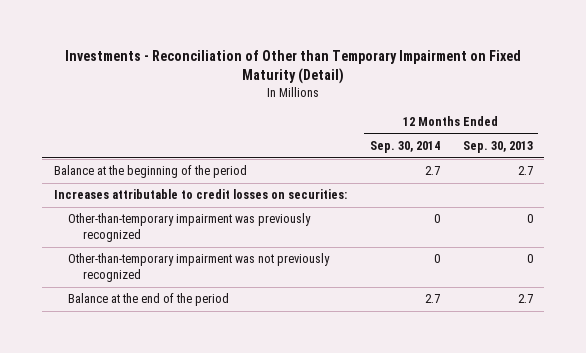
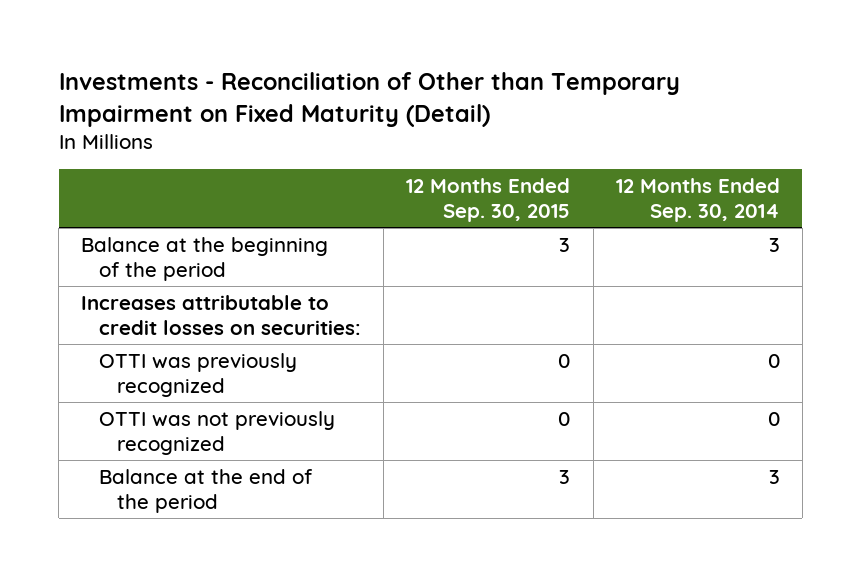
[462,140,533,153] Sep. 30, 2013 -> none
none -> [406,178,571,223] 12 Months Ended Sep. 30, 2015
[424,166,440,176] 2.7 -> [768,237,780,252] 3
[68,213,312,243] Other-than-temporary impairment was previously recognized -> [99,352,298,397] OTTI was previously recognized
[68,253,331,283] Other-than-temporary impairment was not previously recognized -> [99,410,336,455] OTTI was not previously recognized
[424,294,440,304] 2.7 -> [768,469,780,484] 3

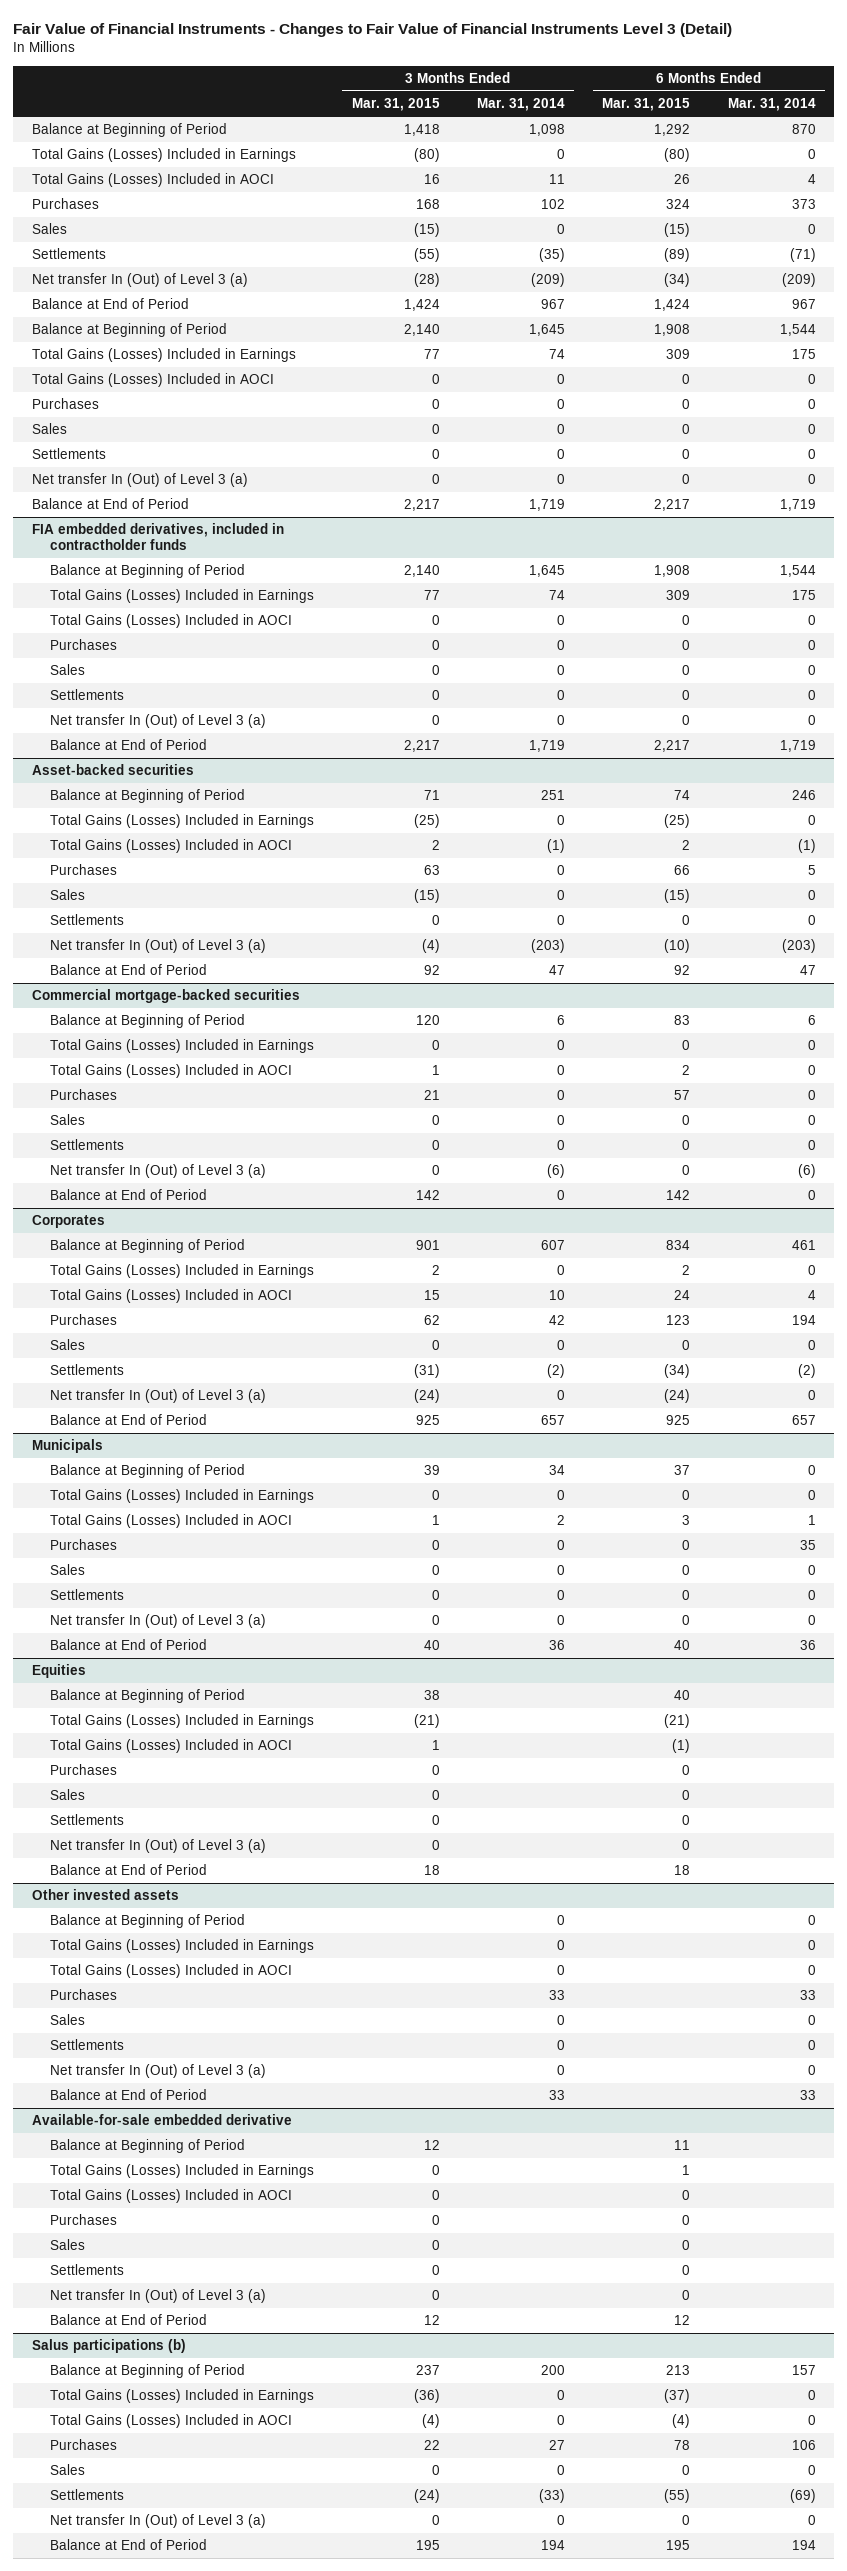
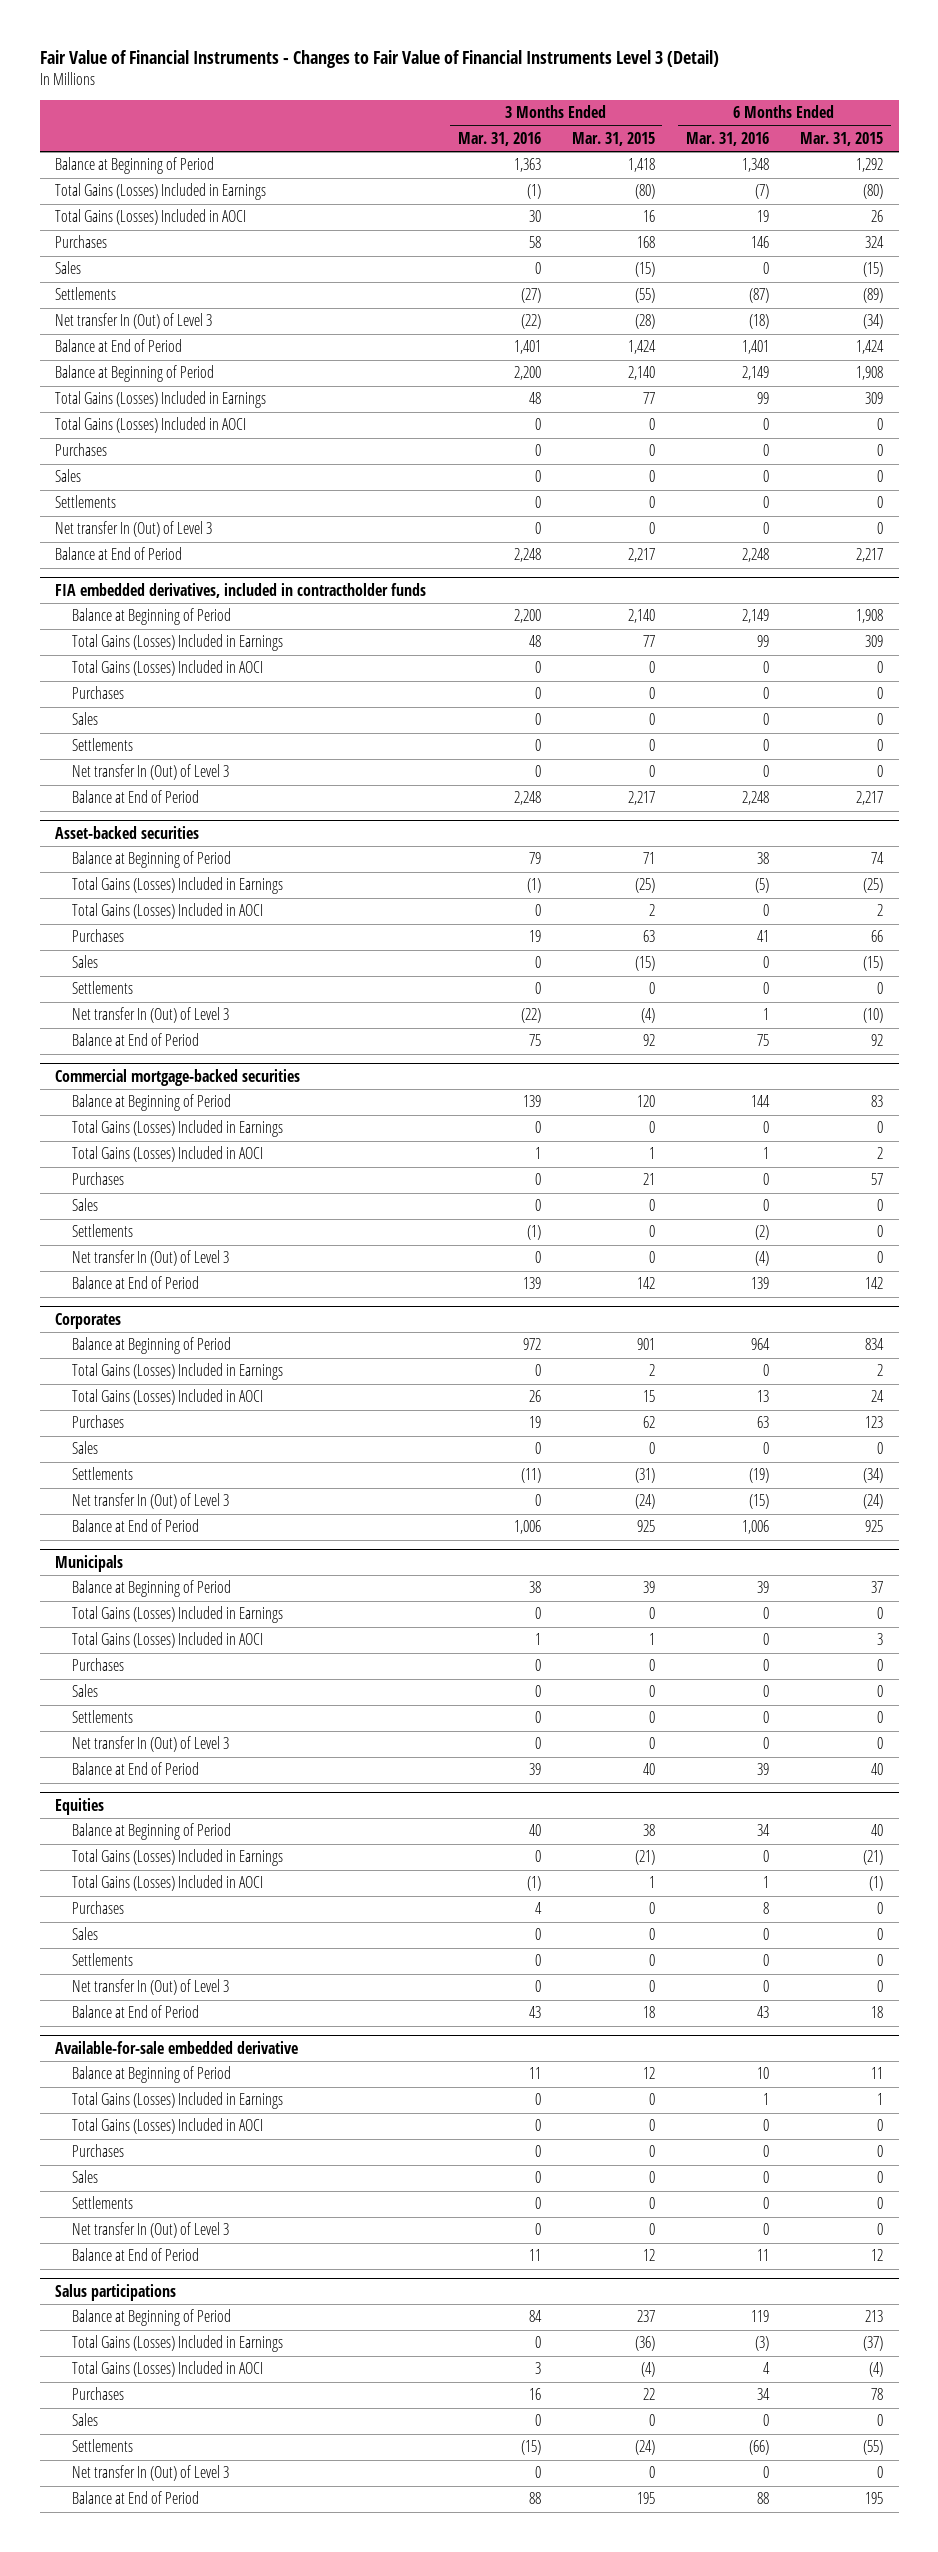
[476,98,565,112] Mar. 31, 2014 -> none
[727,98,816,112] Mar. 31, 2014 -> none
none -> [457,131,541,146] Mar. 31, 2016
none -> [685,131,769,146] Mar. 31, 2016
[31,273,248,288] Net transfer In (Out) of Level 3 (a) -> [55,313,213,330] Net transfer In (Out) of Level 3
[31,473,248,488] Net transfer In (Out) of Level 3 (a) -> [55,521,213,538] Net transfer In (Out) of Level 3
[50,714,267,729] Net transfer In (Out) of Level 3 (a) -> [71,764,229,781] Net transfer In (Out) of Level 3
[50,939,267,954] Net transfer In (Out) of Level 3 (a) -> [71,1007,229,1024] Net transfer In (Out) of Level 3
[50,1164,267,1179] Net transfer In (Out) of Level 3 (a) -> [71,1250,229,1267] Net transfer In (Out) of Level 3
[50,1389,267,1404] Net transfer In (Out) of Level 3 (a) -> [71,1493,229,1510] Net transfer In (Out) of Level 3
[50,1614,267,1629] Net transfer In (Out) of Level 3 (a) -> [71,1736,229,1753] Net transfer In (Out) of Level 3
[50,1839,267,1854] Net transfer In (Out) of Level 3 (a) -> [71,1979,229,1996] Net transfer In (Out) of Level 3
[31,1889,179,1901] Other invested assets -> none
[50,1914,246,1929] Balance at Beginning of Period -> none
[50,1939,315,1954] Total Gains (Losses) Included in Earnings -> none
[50,1964,293,1979] Total Gains (Losses) Included in AOCI -> none
[50,1989,118,2001] Purchases -> none
[50,2014,86,2026] Sales -> none
[50,2039,125,2051] Settlements -> none
[50,2064,267,2079] Net transfer In (Out) of Level 3 (a) -> none
[50,2089,208,2101] Balance at End of Period -> none
[50,2289,267,2304] Net transfer In (Out) of Level 3 (a) -> [71,2222,229,2239] Net transfer In (Out) of Level 3
[31,2339,186,2354] Salus participations (b) -> [55,2283,177,2301] Salus participations
[50,2514,267,2529] Net transfer In (Out) of Level 3 (a) -> [71,2465,229,2482] Net transfer In (Out) of Level 3

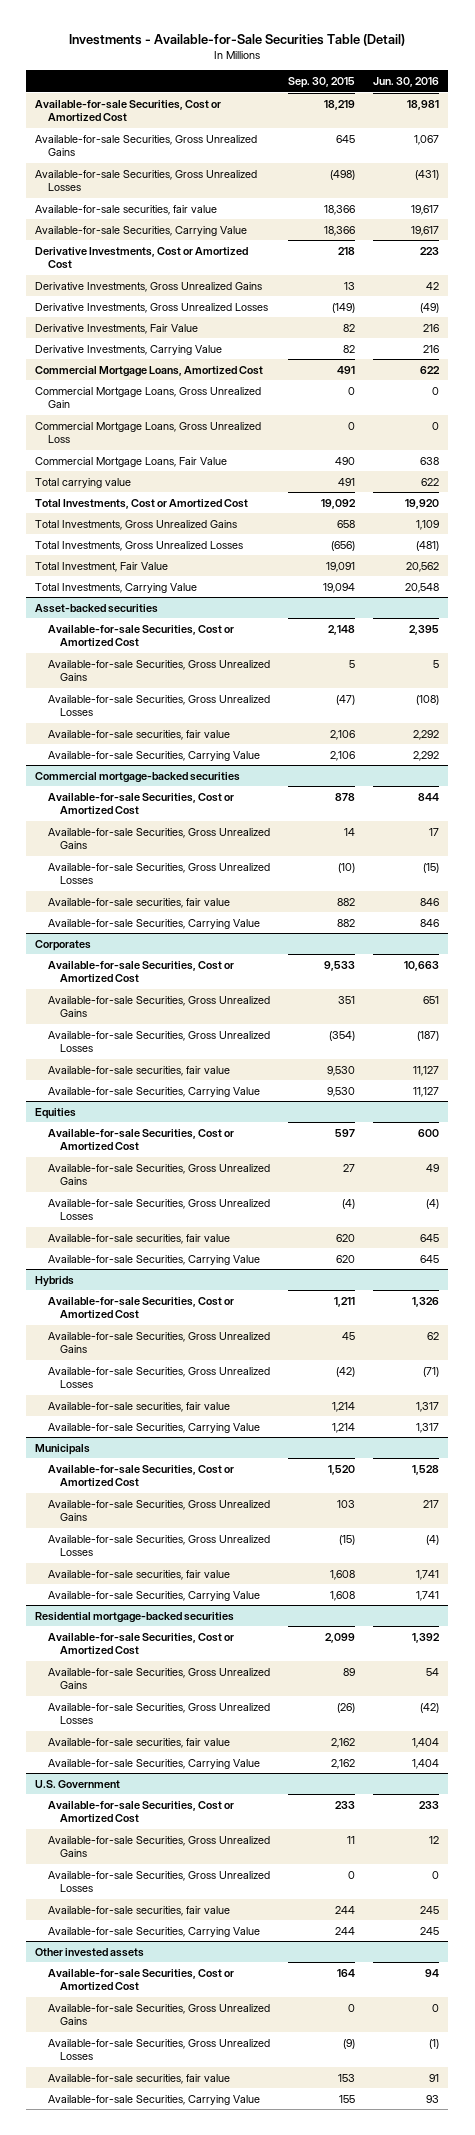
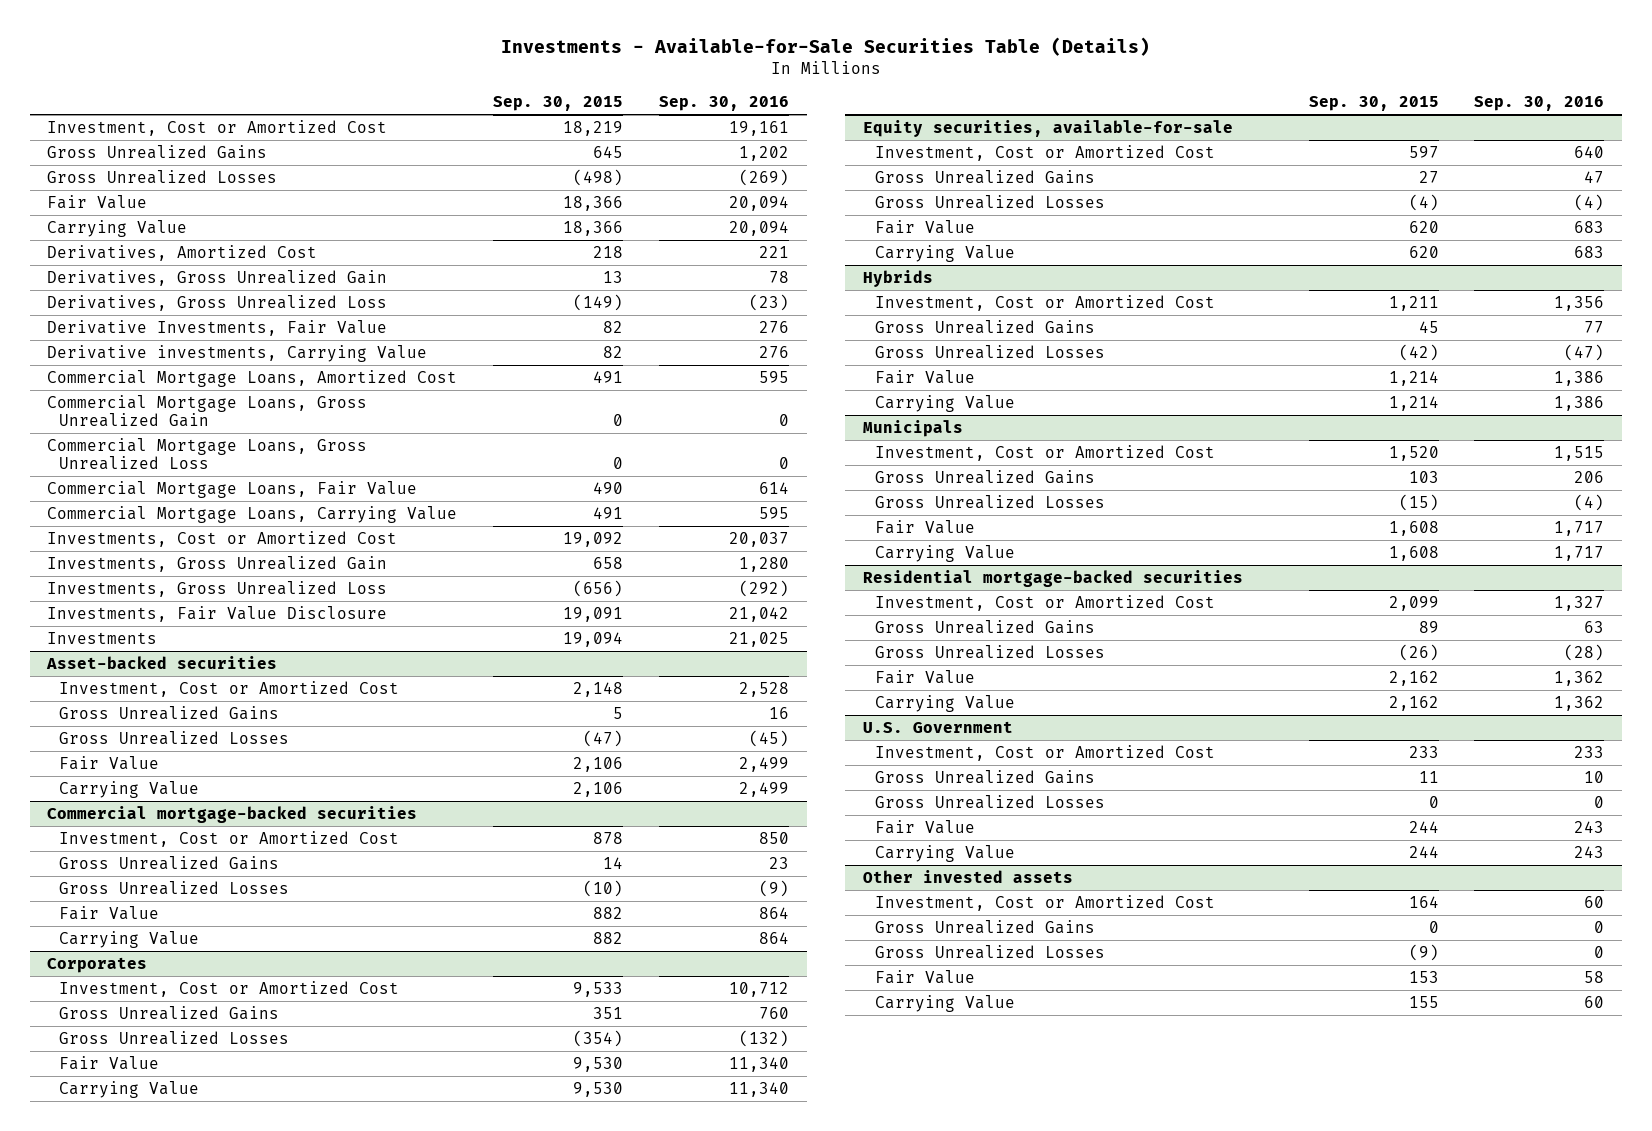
[69,33,406,46] Investments - Available-for-Sale Securities Table (Detail) -> [500,37,1150,57] Investments - Available-for-Sale Securities Table (Details)
[373,76,440,87] Jun. 30, 2016 -> none
none -> [658,95,789,111] Sep. 30, 2016
[35,99,222,123] Available-for-sale Securities, Cost or Amortized Cost -> [47,119,388,136] Investment, Cost or Amortized Cost
[35,134,258,157] Available-for-sale Securities, Gross Unrealized Gains -> [47,144,268,159] Gross Unrealized Gains
[35,169,258,192] Available-for-sale Securities, Gross Unrealized Losses -> [47,169,278,184] Gross Unrealized Losses
[35,204,218,215] Available-for-sale securities, fair value -> [47,194,148,209] Fair Value
[35,225,248,236] Available-for-sale Securities, Carrying Value -> [47,219,188,237] Carrying Value
[35,246,249,270] Derivative Investments, Cost or Amortized Cost -> [47,244,318,261] Derivatives, Amortized Cost
[35,281,263,292] Derivative Investments, Gross Unrealized Gains -> [47,269,388,286] Derivatives, Gross Unrealized Gain
[35,302,269,313] Derivative Investments, Gross Unrealized Losses -> [47,294,388,311] Derivatives, Gross Unrealized Loss
[35,344,223,355] Derivative Investments, Carrying Value -> [47,344,428,362] Derivative investments, Carrying Value
[35,477,132,488] Total carrying value -> [47,505,458,523] Commercial Mortgage Loans, Carrying Value
[35,498,249,509] Total Investments, Cost or Amortized Cost -> [47,530,398,547] Investments, Cost or Amortized Cost
[35,519,238,530] Total Investments, Gross Unrealized Gains -> [47,555,388,572] Investments, Gross Unrealized Gain
[35,540,244,551] Total Investments, Gross Unrealized Losses -> [47,580,388,597] Investments, Gross Unrealized Loss
[35,561,169,572] Total Investment, Fair Value -> [47,605,388,622] Investments, Fair Value Disclosure
[35,582,198,593] Total Investments, Carrying Value -> [47,631,158,644] Investments
[47,624,234,648] Available-for-sale Securities, Cost or Amortized Cost -> [59,680,400,697] Investment, Cost or Amortized Cost
[47,659,270,682] Available-for-sale Securities, Gross Unrealized Gains -> [59,705,280,720] Gross Unrealized Gains
[47,694,270,717] Available-for-sale Securities, Gross Unrealized Losses -> [59,730,290,745] Gross Unrealized Losses
[47,729,230,740] Available-for-sale securities, fair value -> [59,755,160,770] Fair Value
[47,750,260,761] Available-for-sale Securities, Carrying Value -> [59,780,200,798] Carrying Value
[47,792,234,816] Available-for-sale Securities, Cost or Amortized Cost -> [59,830,400,847] Investment, Cost or Amortized Cost
[47,827,270,850] Available-for-sale Securities, Gross Unrealized Gains -> [59,855,280,870] Gross Unrealized Gains
[47,862,270,885] Available-for-sale Securities, Gross Unrealized Losses -> [59,880,290,895] Gross Unrealized Losses
[47,897,230,908] Available-for-sale securities, fair value -> [59,905,160,920] Fair Value
[47,918,260,929] Available-for-sale Securities, Carrying Value -> [59,930,200,948] Carrying Value
[47,960,234,984] Available-for-sale Securities, Cost or Amortized Cost -> [59,980,400,997] Investment, Cost or Amortized Cost
[47,995,270,1018] Available-for-sale Securities, Gross Unrealized Gains -> [59,1005,280,1020] Gross Unrealized Gains
[47,1030,270,1053] Available-for-sale Securities, Gross Unrealized Losses -> [59,1030,290,1045] Gross Unrealized Losses
[47,1065,230,1076] Available-for-sale securities, fair value -> [59,1055,160,1070] Fair Value
[47,1086,260,1097] Available-for-sale Securities, Carrying Value -> [59,1080,200,1098] Carrying Value
[35,1107,77,1119] Equities -> [862,119,1233,137] Equity securities, available-for-sale
[47,1128,234,1152] Available-for-sale Securities, Cost or Amortized Cost -> [874,144,1215,161] Investment, Cost or Amortized Cost
[47,1163,270,1186] Available-for-sale Securities, Gross Unrealized Gains -> [874,169,1095,184] Gross Unrealized Gains
[47,1198,270,1221] Available-for-sale Securities, Gross Unrealized Losses -> [874,194,1105,209] Gross Unrealized Losses
[47,1233,230,1244] Available-for-sale securities, fair value -> [874,219,975,234] Fair Value
[47,1254,260,1265] Available-for-sale Securities, Carrying Value -> [874,244,1015,262] Carrying Value
[47,1296,234,1320] Available-for-sale Securities, Cost or Amortized Cost -> [874,294,1215,311] Investment, Cost or Amortized Cost
[47,1331,270,1354] Available-for-sale Securities, Gross Unrealized Gains -> [874,319,1095,334] Gross Unrealized Gains
[47,1366,270,1389] Available-for-sale Securities, Gross Unrealized Losses -> [874,344,1105,359] Gross Unrealized Losses
[47,1401,230,1412] Available-for-sale securities, fair value -> [874,369,975,384] Fair Value
[47,1422,260,1433] Available-for-sale Securities, Carrying Value -> [874,394,1015,412] Carrying Value
[47,1464,234,1488] Available-for-sale Securities, Cost or Amortized Cost -> [874,444,1215,461] Investment, Cost or Amortized Cost
[47,1499,270,1522] Available-for-sale Securities, Gross Unrealized Gains -> [874,469,1095,484] Gross Unrealized Gains
[47,1534,270,1557] Available-for-sale Securities, Gross Unrealized Losses -> [874,494,1105,509] Gross Unrealized Losses
[47,1569,230,1580] Available-for-sale securities, fair value -> [874,519,975,534] Fair Value
[47,1590,260,1601] Available-for-sale Securities, Carrying Value -> [874,544,1015,562] Carrying Value
[47,1632,234,1656] Available-for-sale Securities, Cost or Amortized Cost -> [874,594,1215,611] Investment, Cost or Amortized Cost
[47,1667,270,1690] Available-for-sale Securities, Gross Unrealized Gains -> [874,619,1095,634] Gross Unrealized Gains
[47,1702,270,1725] Available-for-sale Securities, Gross Unrealized Losses -> [874,644,1105,659] Gross Unrealized Losses
[47,1737,230,1748] Available-for-sale securities, fair value -> [874,669,975,684] Fair Value
[47,1758,260,1769] Available-for-sale Securities, Carrying Value -> [874,694,1015,712] Carrying Value
[47,1800,234,1824] Available-for-sale Securities, Cost or Amortized Cost -> [874,744,1215,761] Investment, Cost or Amortized Cost
[47,1835,270,1858] Available-for-sale Securities, Gross Unrealized Gains -> [874,769,1095,784] Gross Unrealized Gains
[47,1870,270,1893] Available-for-sale Securities, Gross Unrealized Losses -> [874,794,1105,809] Gross Unrealized Losses
[47,1905,230,1916] Available-for-sale securities, fair value -> [874,819,975,834] Fair Value
[47,1926,260,1937] Available-for-sale Securities, Carrying Value -> [874,844,1015,862] Carrying Value
[47,1968,234,1992] Available-for-sale Securities, Cost or Amortized Cost -> [874,894,1215,911] Investment, Cost or Amortized Cost
[47,2003,270,2026] Available-for-sale Securities, Gross Unrealized Gains -> [874,919,1095,934] Gross Unrealized Gains
[47,2038,270,2061] Available-for-sale Securities, Gross Unrealized Losses -> [874,944,1105,959] Gross Unrealized Losses
[47,2073,230,2084] Available-for-sale securities, fair value -> [874,969,975,984] Fair Value
[47,2094,260,2105] Available-for-sale Securities, Carrying Value -> [874,994,1015,1012] Carrying Value

